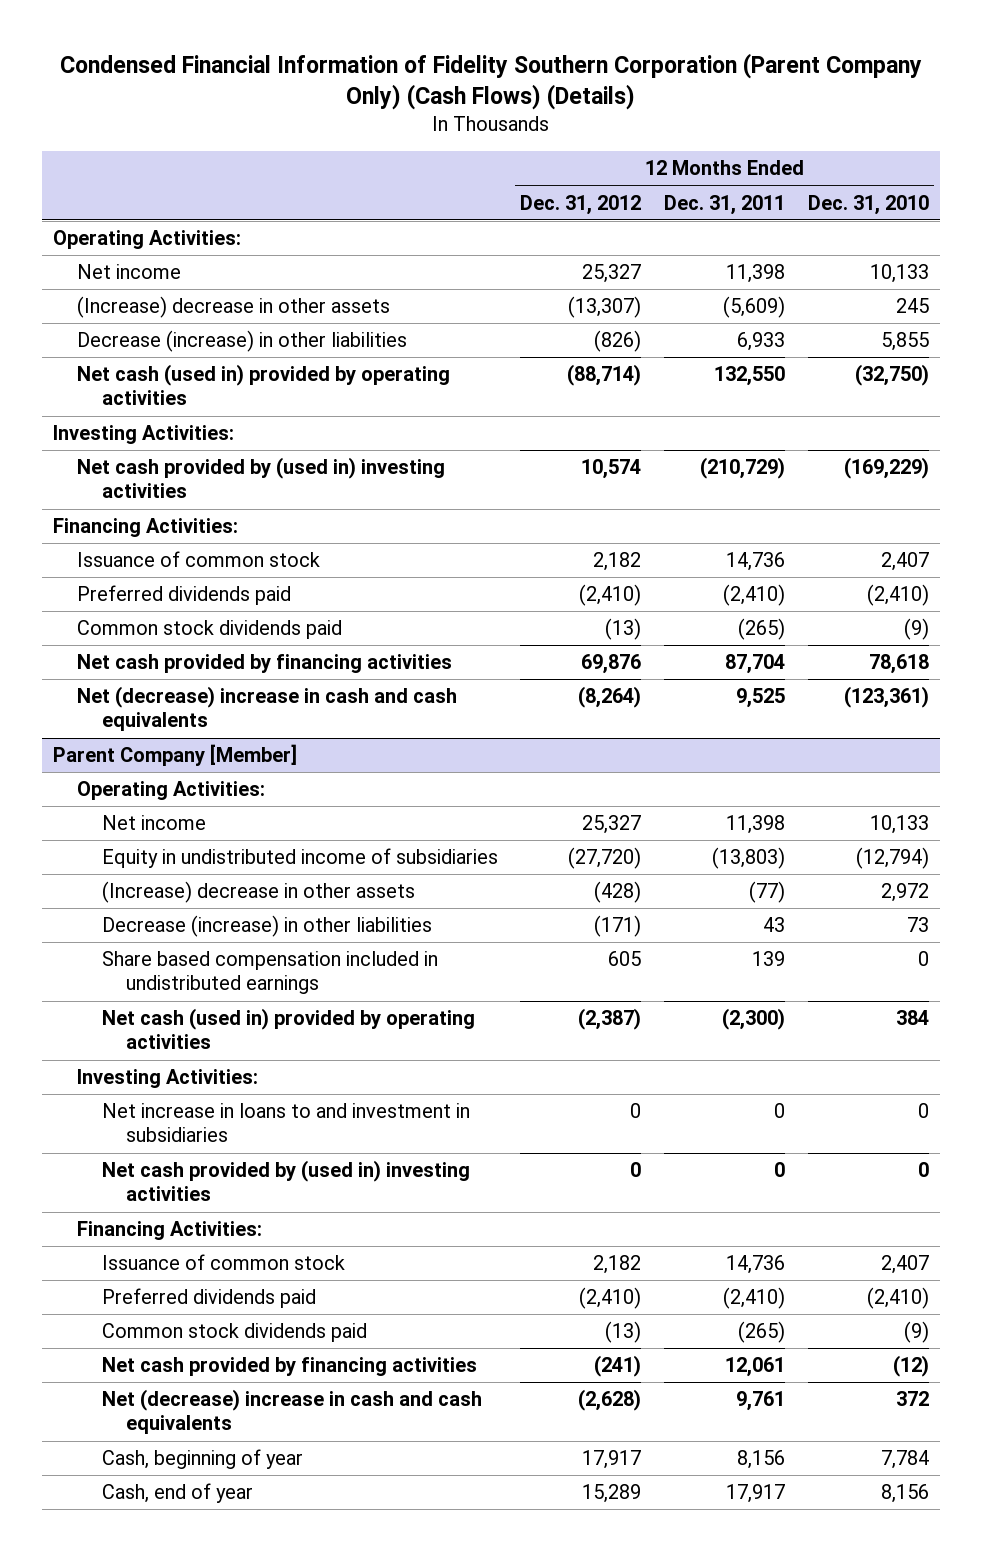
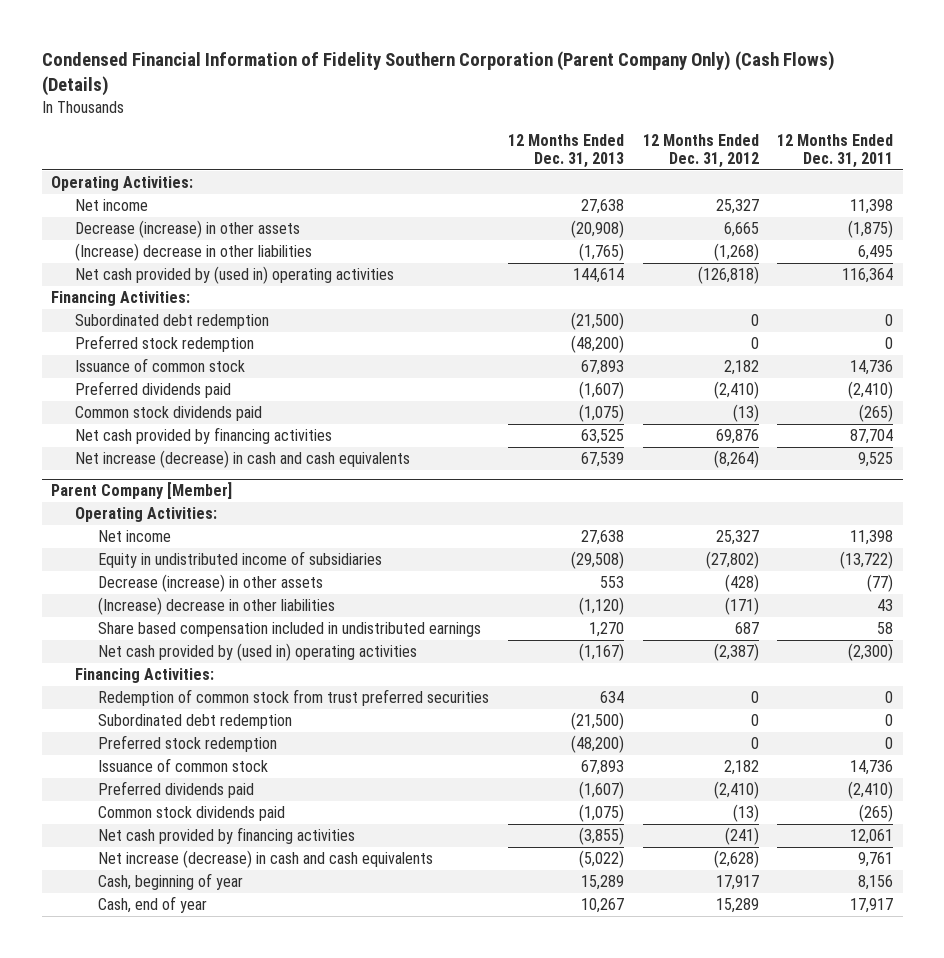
[807,194,929,215] Dec. 31, 2010 -> none
none -> [507,133,624,169] 12 Months Ended Dec. 31, 2013
[53,425,235,445] Investing Activities: -> none
[77,457,446,499] Net cash provided by (used in) investing activities -> none
[77,296,391,319] (Increase) decrease in other assets -> [74,220,300,239] Decrease (increase) in other assets
[568,296,642,319] (13,307) -> [723,222,759,238] 6,665
[723,296,786,319] (5,609) -> [848,220,894,239] (1,875)
[77,330,408,353] Decrease (increase) in other liabilities -> [74,243,312,262] (Increase) decrease in other liabilities
[594,330,642,353] (826) -> [713,243,759,262] (1,268)
[737,332,786,352] 6,933 -> [858,245,894,261] 6,495
[77,364,451,406] Net cash (used in) provided by operating activities -> [74,266,394,285] Net cash provided by (used in) operating activities
[567,364,642,387] (88,714) -> [697,266,759,285] (126,818)
[714,366,786,387] 132,550 -> [842,268,894,284] 116,364
none -> [74,314,269,330] Subordinated debt redemption
none -> [74,335,254,353] Preferred stock redemption
[77,686,458,732] Net (decrease) increase in cash and cash equivalents -> [74,450,410,469] Net increase (decrease) in cash and cash equivalents
[77,1069,259,1089] Investing Activities: -> none
[101,1103,470,1143] Net increase in loans to and investment in subsidiaries -> none
[101,1160,470,1202] Net cash provided by (used in) investing activities -> none
[568,847,642,870] (27,720) -> [705,551,759,570] (27,802)
[712,847,786,870] (13,803) -> [840,551,894,570] (13,722)
[101,881,415,904] (Increase) decrease in other assets -> [98,574,324,593] Decrease (increase) in other assets
[101,915,432,938] Decrease (increase) in other liabilities -> [98,597,336,616] (Increase) decrease in other liabilities
[608,951,642,967] 605 -> [734,622,759,635] 687
[752,951,786,967] 139 -> [877,622,894,635] 58
[101,1008,475,1050] Net cash (used in) provided by operating activities -> [98,643,418,662] Net cash provided by (used in) operating activities
none -> [98,689,490,707] Redemption of common stock from trust preferred securities
none -> [98,714,293,730] Subordinated debt redemption
none -> [98,735,278,753] Preferred stock redemption
[101,1389,482,1435] Net (decrease) increase in cash and cash equivalents -> [98,850,434,869] Net increase (decrease) in cash and cash equivalents

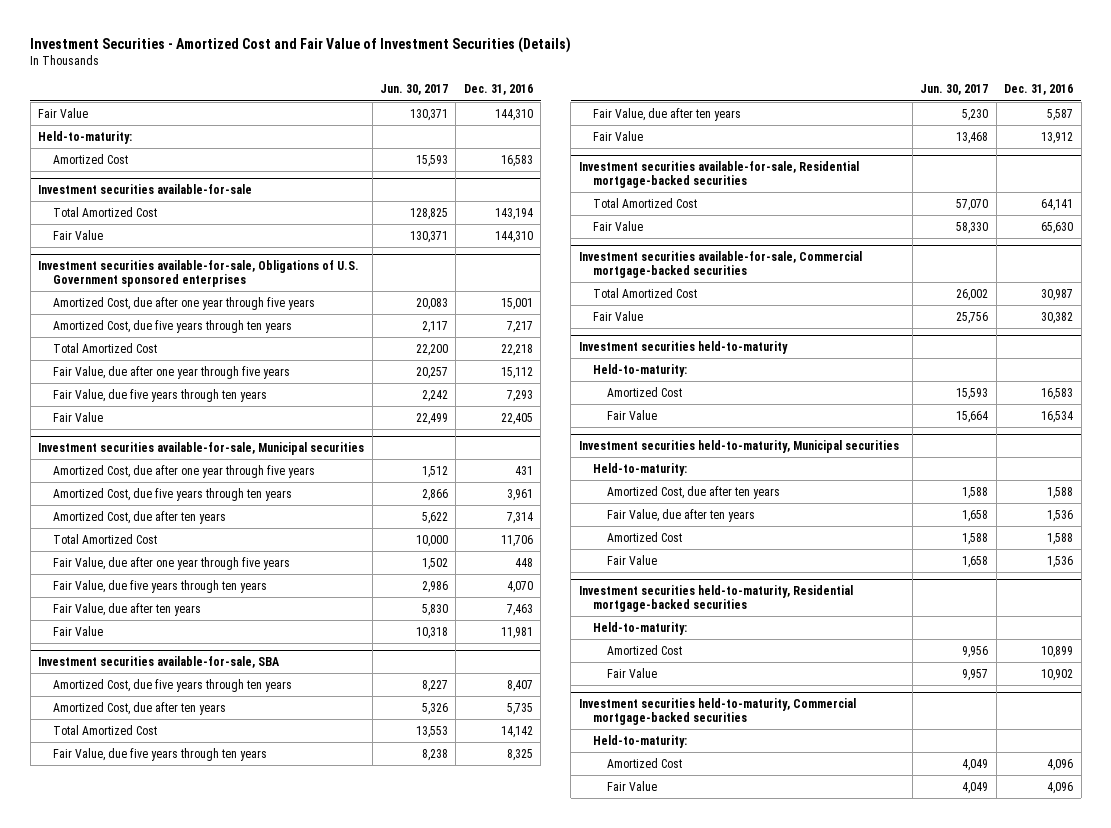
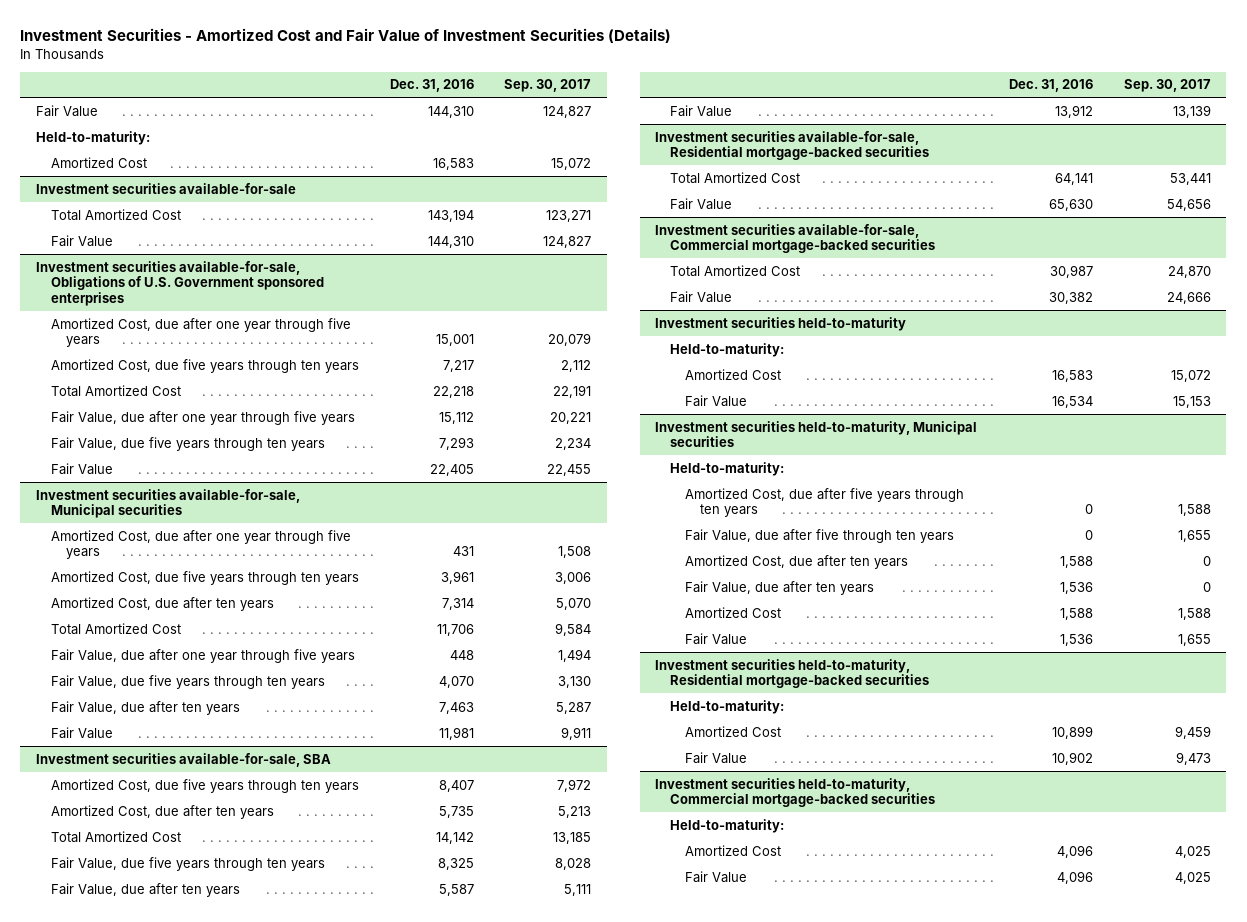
[379,84,448,96] Jun. 30, 2017 -> none
none -> [504,79,592,93] Sep. 30, 2017
none -> [685,487,965,518] Amortized Cost, due after five years through ten years
none -> [685,528,955,543] Fair Value, due after five through ten years

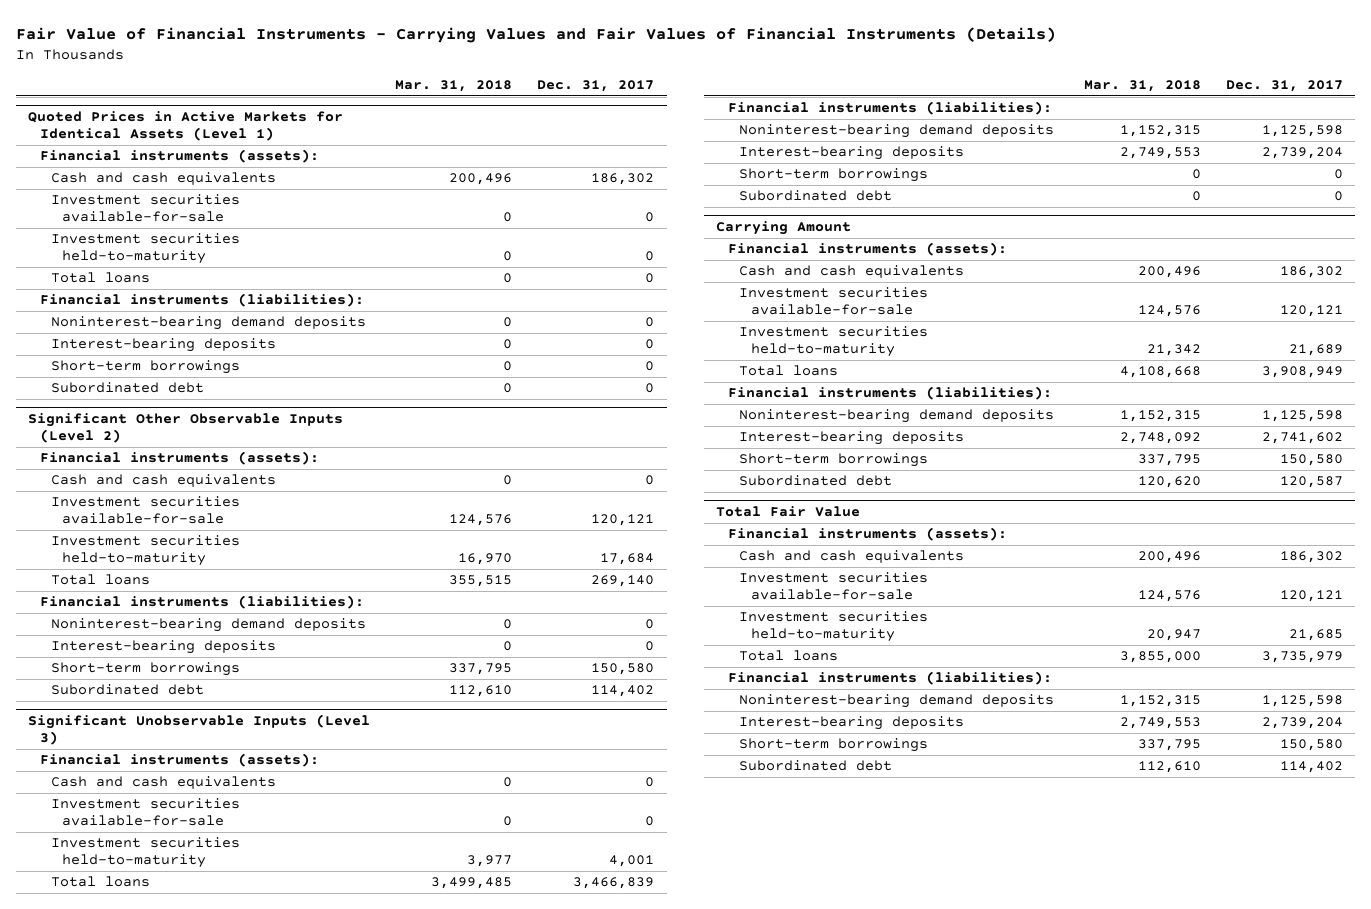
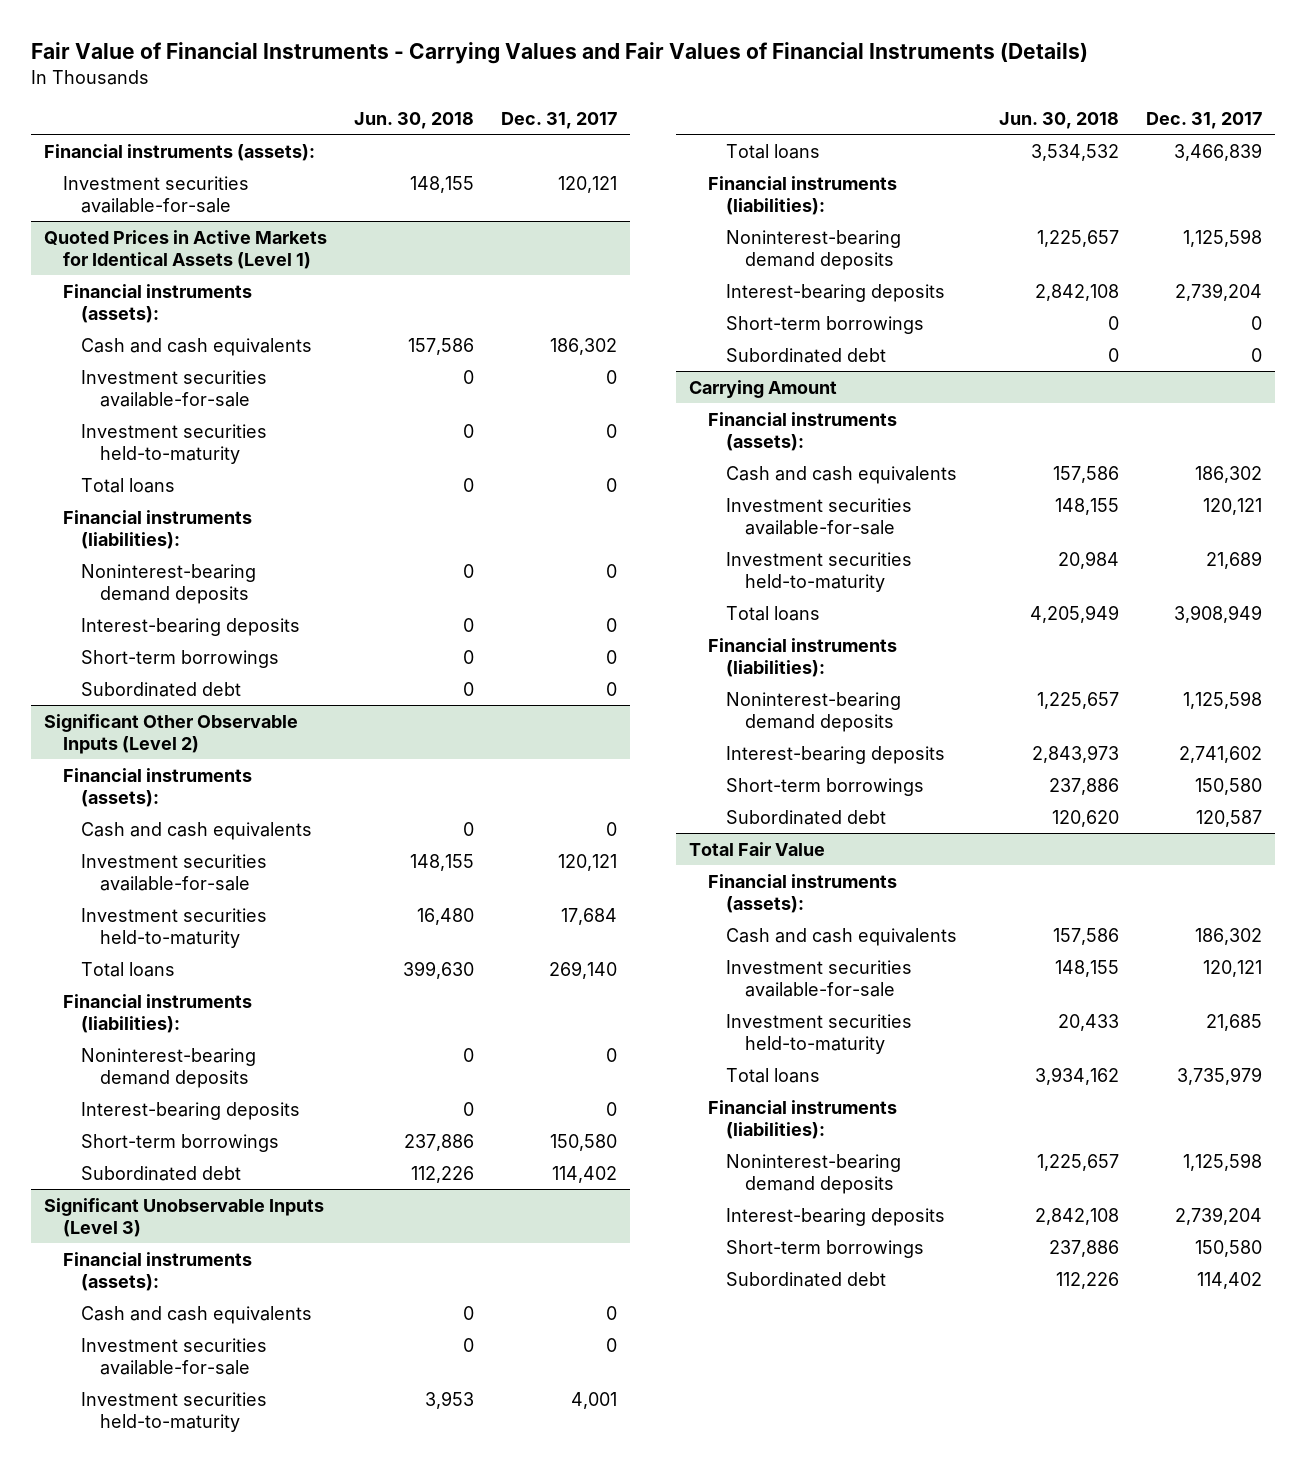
[395,79,513,92] Mar. 31, 2018 -> none
none -> [354,111,475,129] Jun. 30, 2018
none -> [44,143,316,161] Financial instruments (assets):
none -> [62,175,249,213] Investment securities available-for-sale

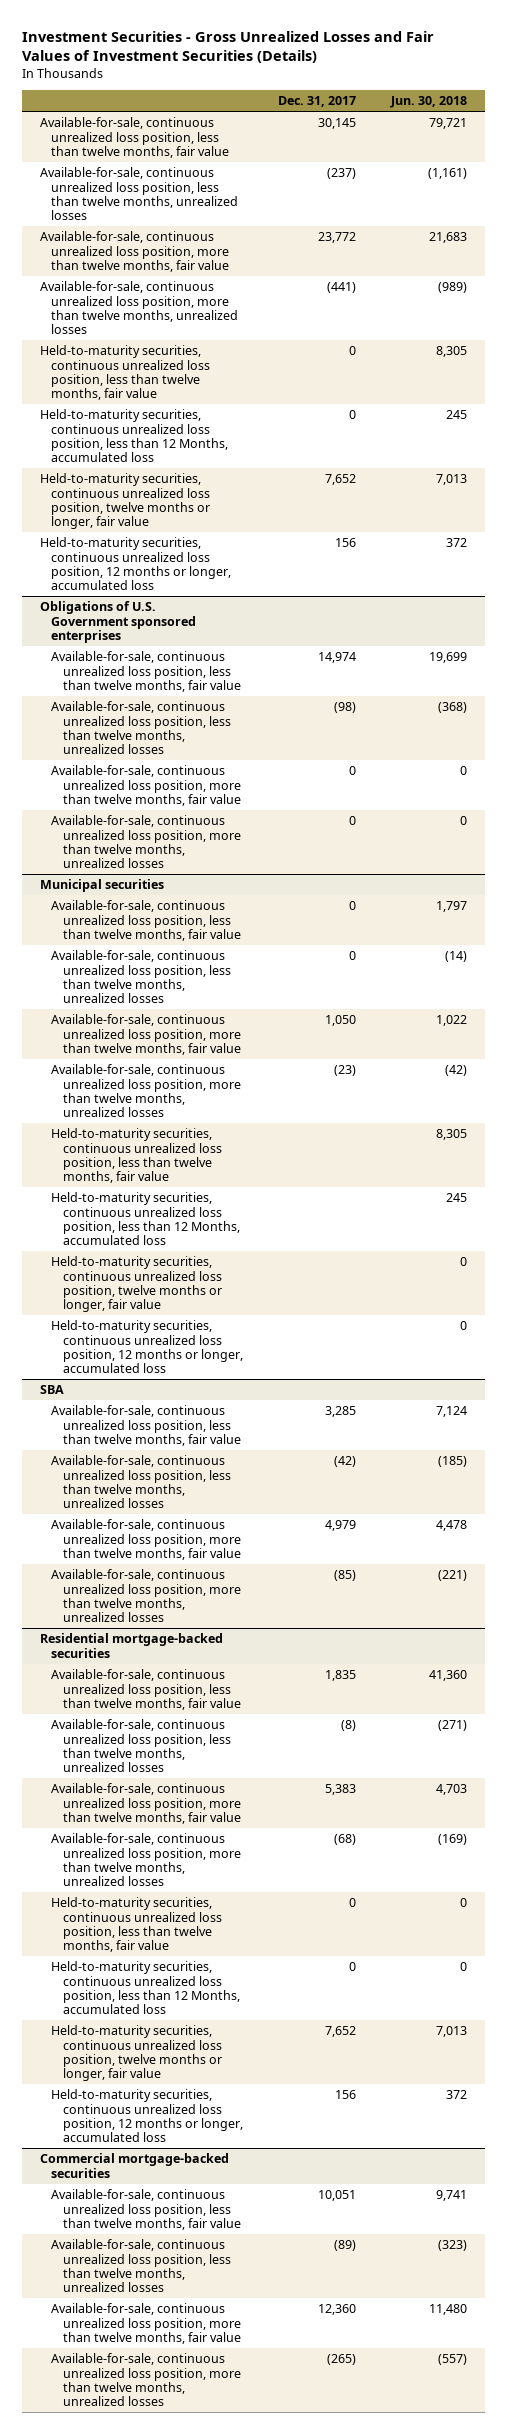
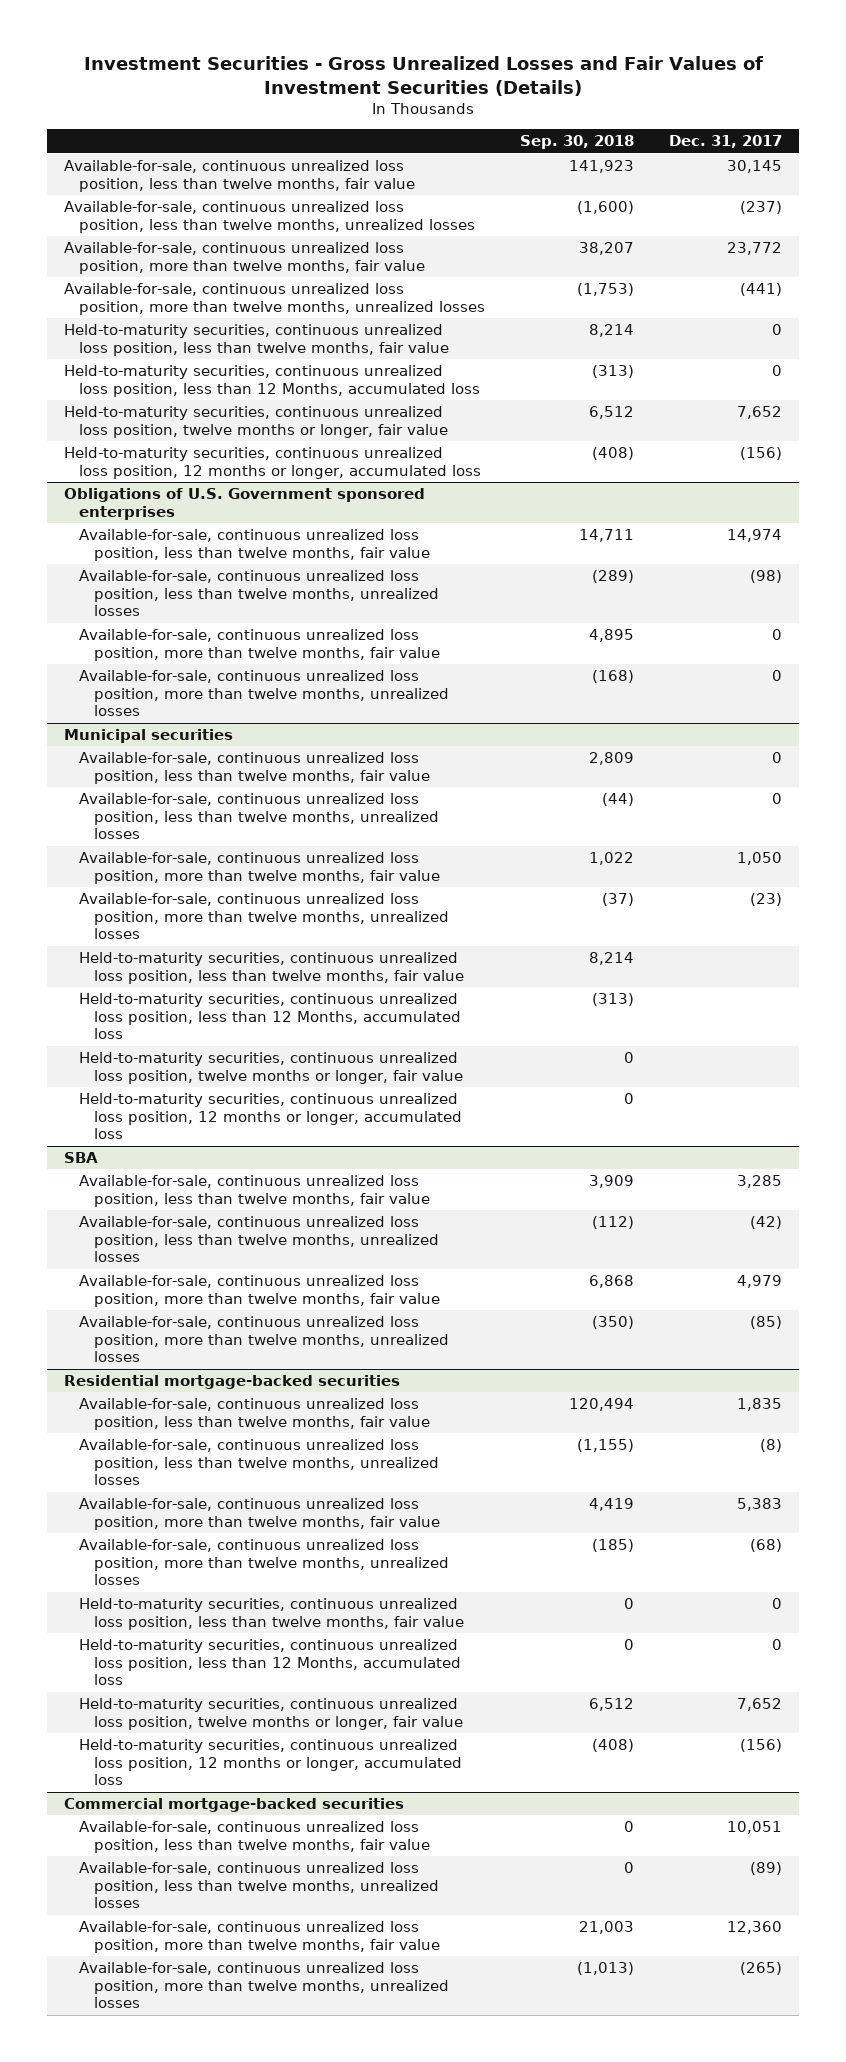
[390,96,468,109] Jun. 30, 2018 -> none
none -> [520,135,635,150] Sep. 30, 2018
[334,538,356,548] 156 -> [739,447,782,461] (156)
[334,2090,356,2100] 156 -> [739,1739,782,1753] (156)

